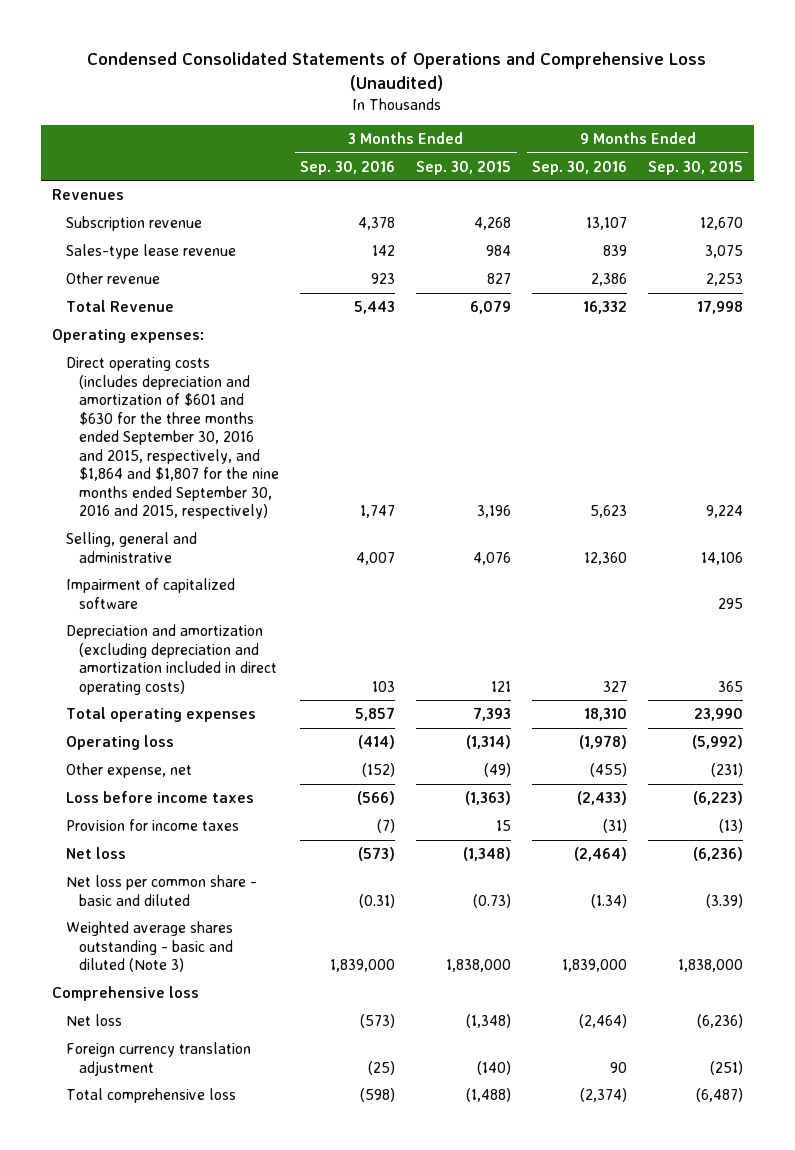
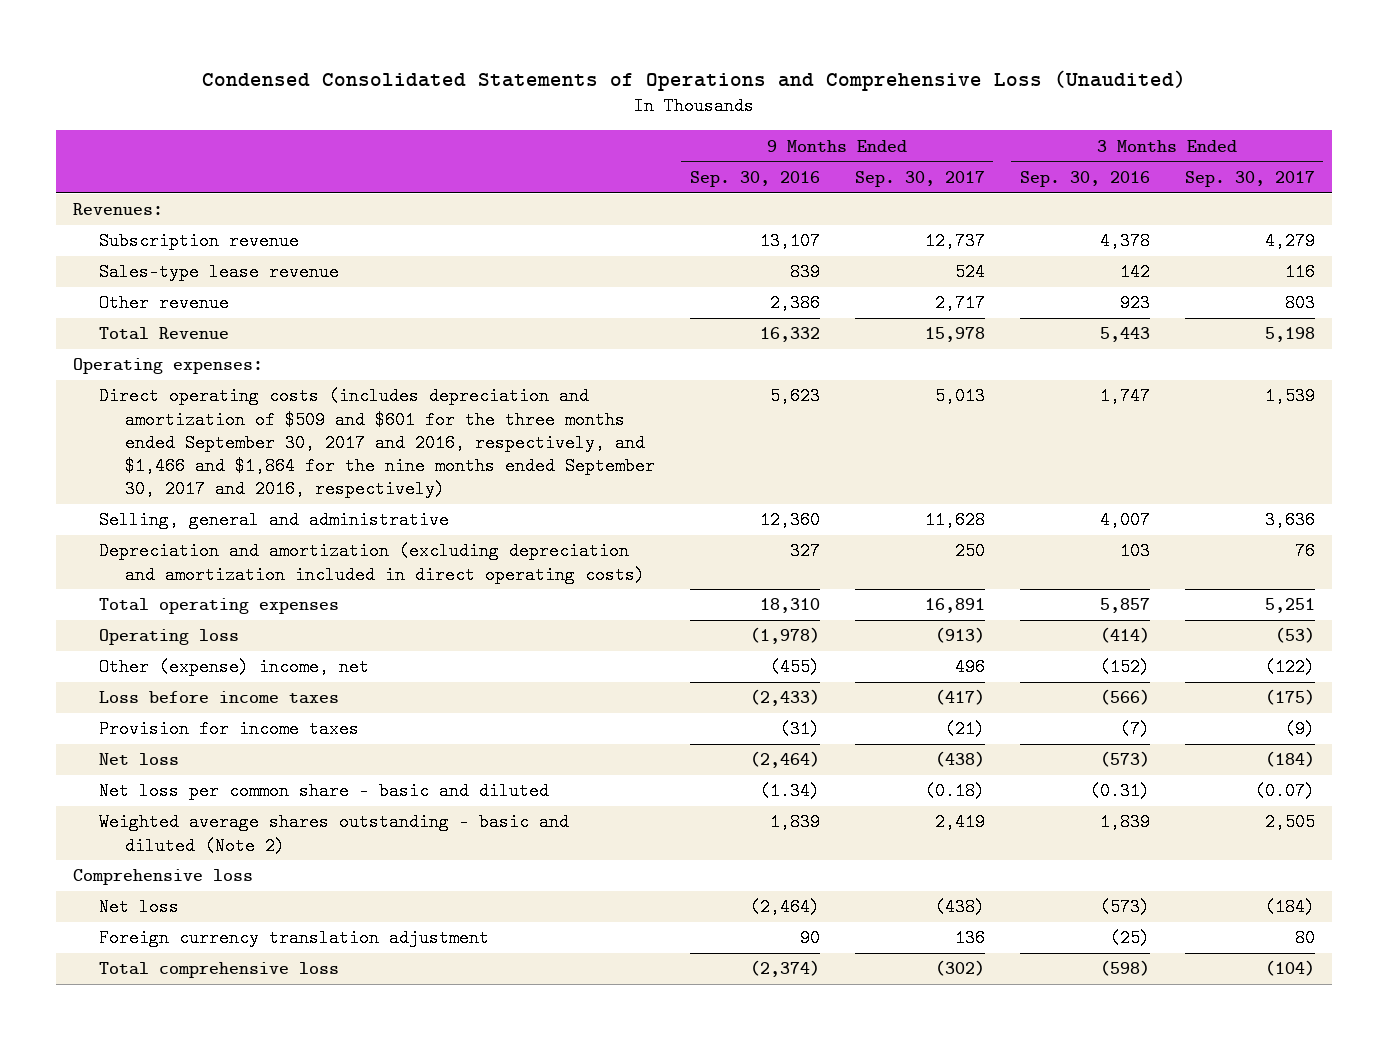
[416,160,512,175] Sep. 30, 2015 -> none
[648,160,744,175] Sep. 30, 2015 -> none
none -> [854,171,985,188] Sep. 30, 2017
none -> [1184,171,1315,188] Sep. 30, 2017
[51,188,124,200] Revenues -> [73,203,164,216] Revenues:
[65,356,280,520] Direct operating costs (includes depreciation and amortization of $601 and $630 for the three months ended September 30, 2016 and 2015, respectively, and $1,864 and $1,807 for the nine months ended September 30, 2016 and 2015, respectively) -> [99,387,655,498] Direct operating costs (includes depreciation and amortization of $509 and $601 for the three months ended September 30, 2017 and 2016, respectively, and $1,466 and $1,864 for the nine months ended September 30, 2017 and 2016, respectively)
[65,577,235,609] Impairment of capitalized software -> none
[65,762,192,778] Other expense, net -> [99,658,370,677] Other (expense) income, net
[65,920,234,973] Weighted average shares outstanding - basic and diluted (Note 3) -> [99,813,570,855] Weighted average shares outstanding - basic and diluted (Note 2)
[330,959,396,973] 1,839,000 -> [1099,813,1150,832] 1,839
[562,959,628,973] 1,839,000 -> [769,813,820,832] 1,839

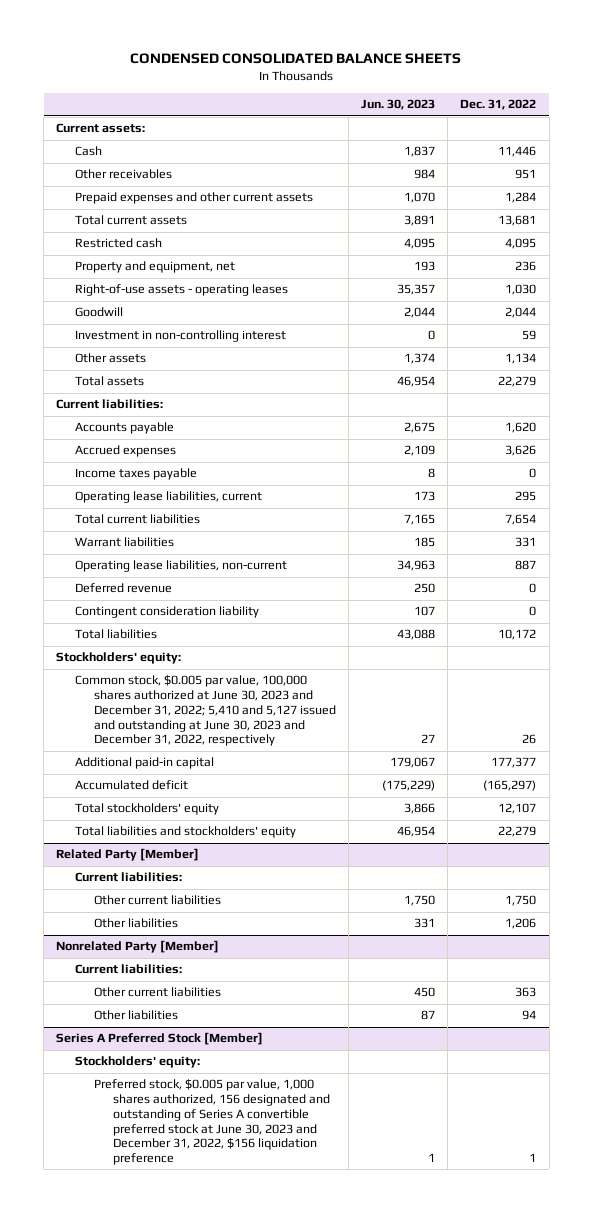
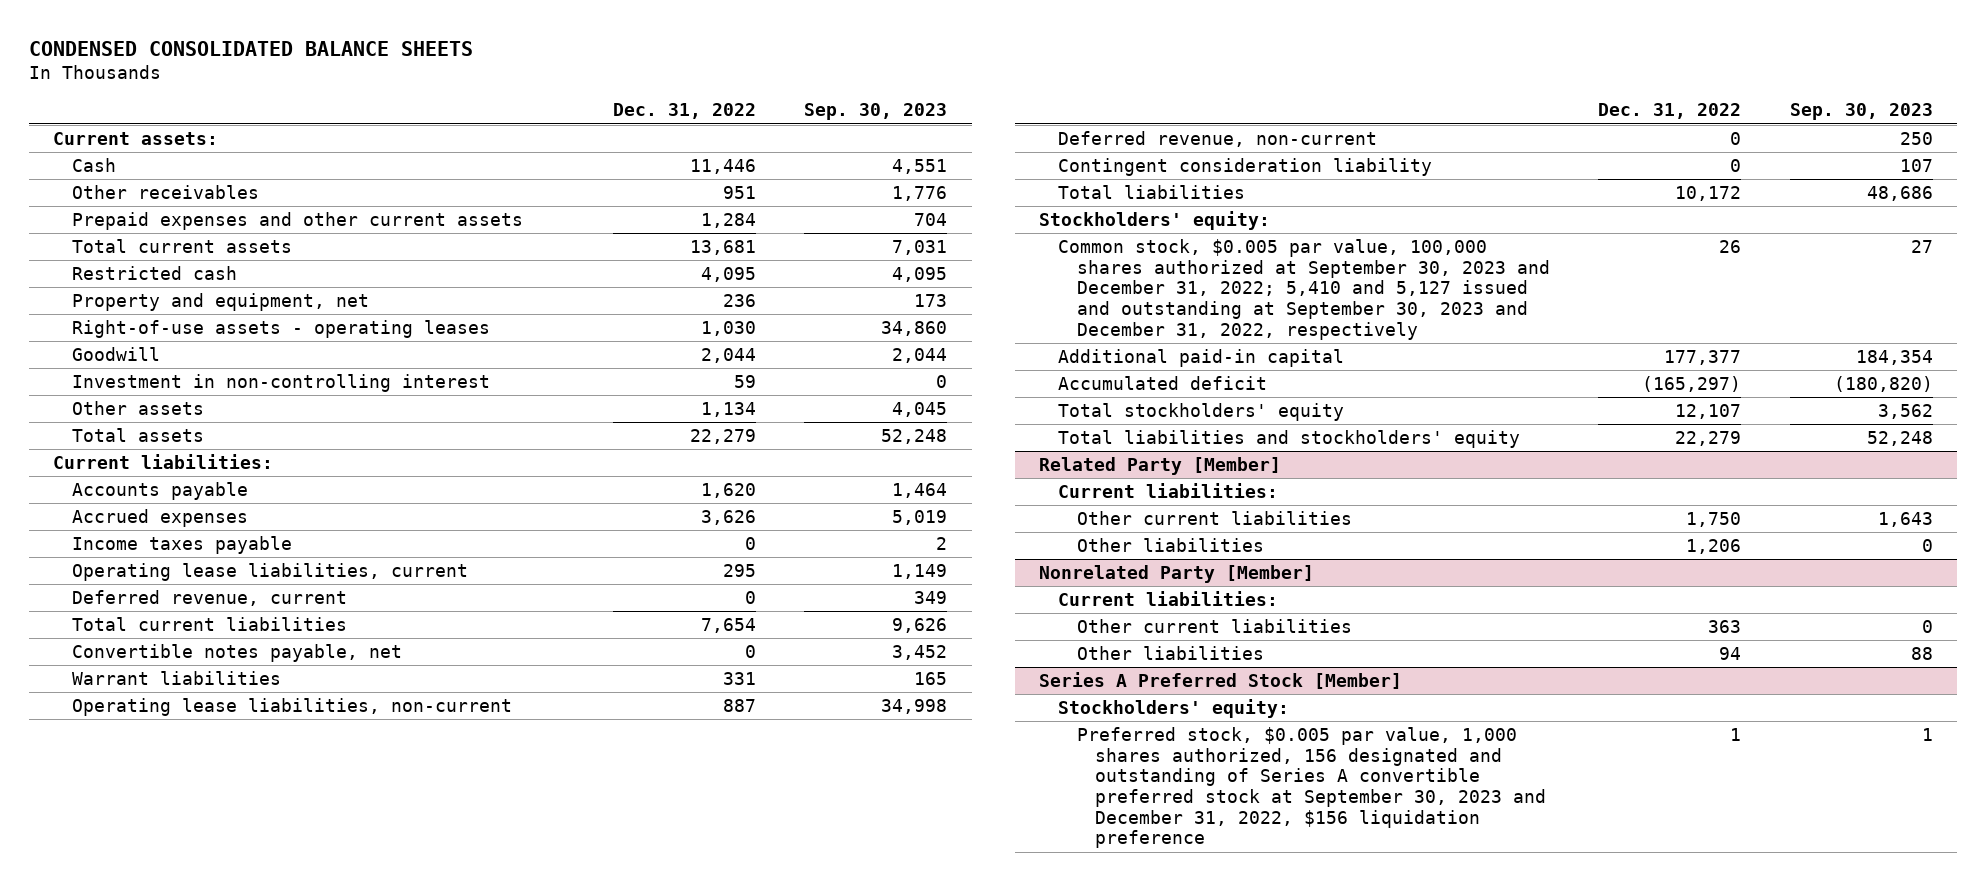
[361,99,436,111] Jun. 30, 2023 -> none
none -> [804,103,948,121] Sep. 30, 2023
none -> [72,590,348,607] Deferred revenue, current
none -> [72,644,403,663] Convertible notes payable, net
[75,583,173,594] Deferred revenue -> [1057,131,1377,148] Deferred revenue, non-current
[75,675,337,747] Common stock, $0.005 par value, 100,000 shares authorized at June 30, 2023 and December 31, 2022; 5,410 and 5,127 issued and outstanding at June 30, 2023 and December 31, 2022, respectively -> [1057,239,1550,340] Common stock, $0.005 par value, 100,000 shares authorized at September 30, 2023 and December 31, 2022; 5,410 and 5,127 issued and outstanding at September 30, 2023 and December 31, 2022, respectively
[94,1079,331,1166] Preferred stock, $0.005 par value, 1,000 shares authorized, 156 designated and outstanding of Series A convertible preferred stock at June 30, 2023 and December 31, 2022, $156 liquidation preference -> [1076,727,1547,849] Preferred stock, $0.005 par value, 1,000 shares authorized, 156 designated and outstanding of Series A convertible preferred stock at September 30, 2023 and December 31, 2022, $156 liquidation preference

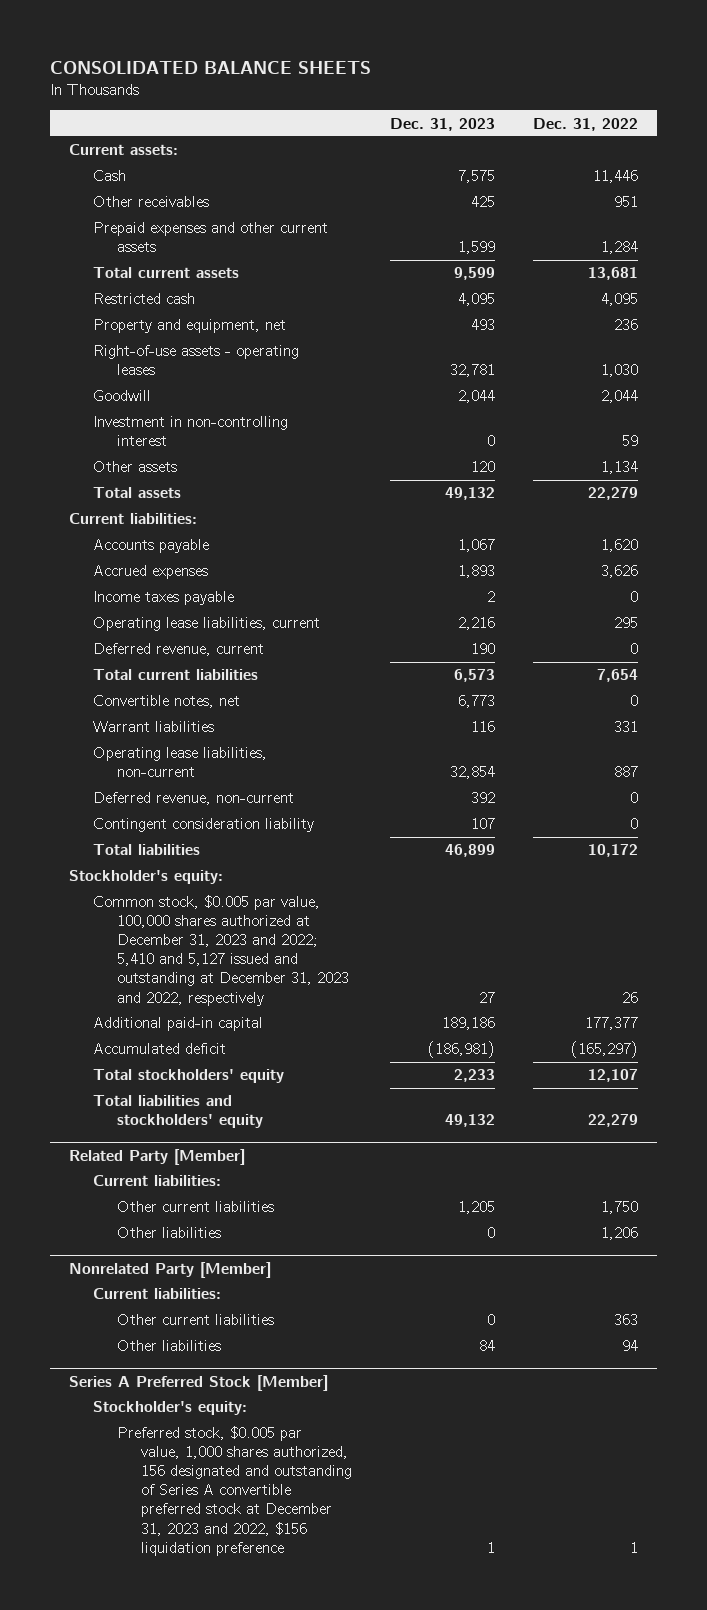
[29,40,474,56] CONDENSED CONSOLIDATED BALANCE SHEETS -> [49,60,371,74] CONSOLIDATED BALANCE SHEETS
[804,103,948,121] Sep. 30, 2023 -> none
none -> [390,117,496,131] Dec. 31, 2023
[72,644,403,663] Convertible notes payable, net -> [92,695,240,709] Convertible notes, net
[1038,211,1270,231] Stockholders' equity: -> [68,870,223,885] Stockholder's equity:
[1057,239,1550,340] Common stock, $0.005 par value, 100,000 shares authorized at September 30, 2023 and December 31, 2022; 5,410 and 5,127 issued and outstanding at September 30, 2023 and December 31, 2022, respectively -> [92,895,350,1006] Common stock, $0.005 par value, 100,000 shares authorized at December 31, 2023 and 2022; 5,410 and 5,127 issued and outstanding at December 31, 2023 and 2022, respectively
[1057,699,1289,719] Stockholders' equity: -> [92,1401,247,1416] Stockholder's equity:
[1076,727,1547,849] Preferred stock, $0.005 par value, 1,000 shares authorized, 156 designated and outstanding of Series A convertible preferred stock at September 30, 2023 and December 31, 2022, $156 liquidation preference -> [117,1426,353,1556] Preferred stock, $0.005 par value, 1,000 shares authorized, 156 designated and outstanding of Series A convertible preferred stock at December 31, 2023 and 2022, $156 liquidation preference

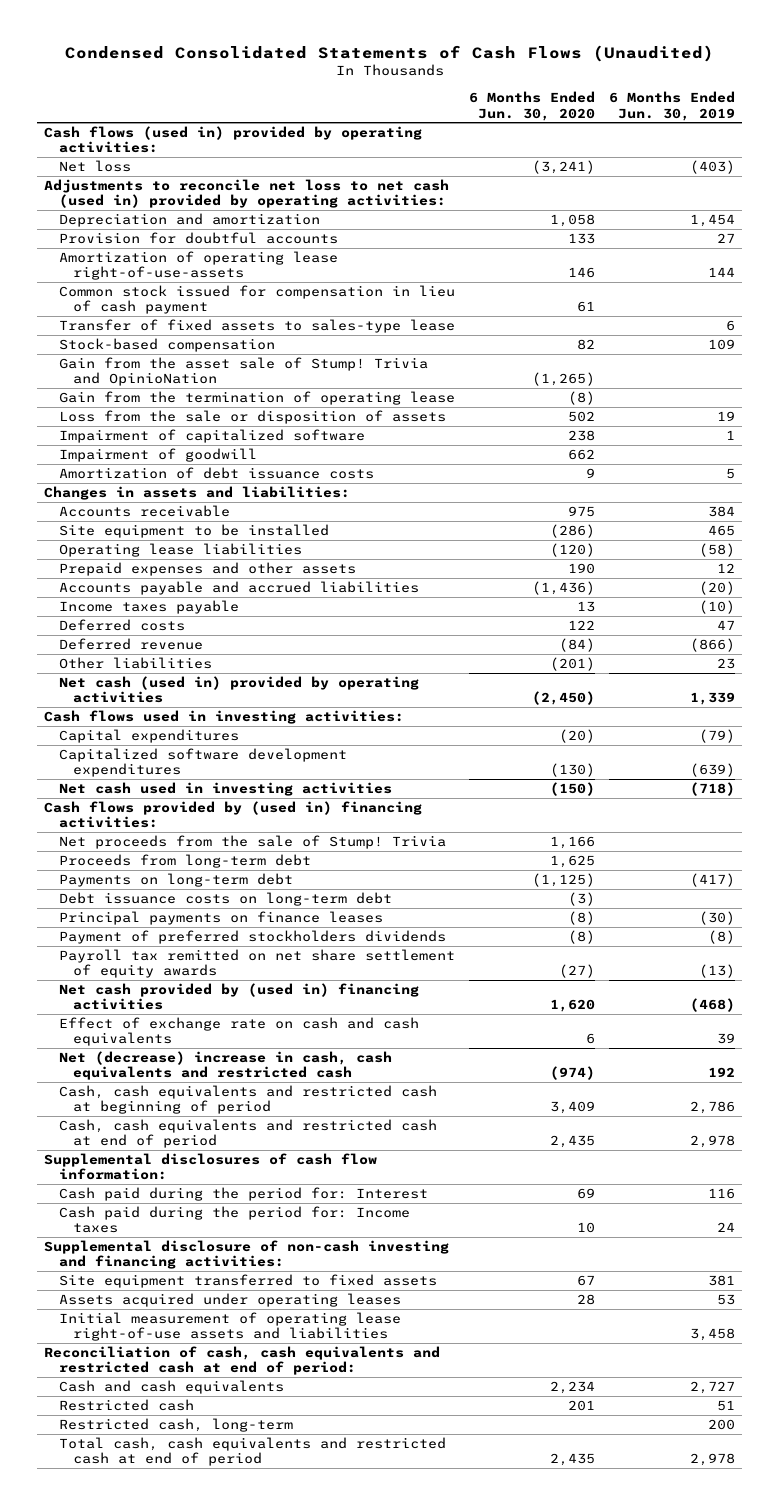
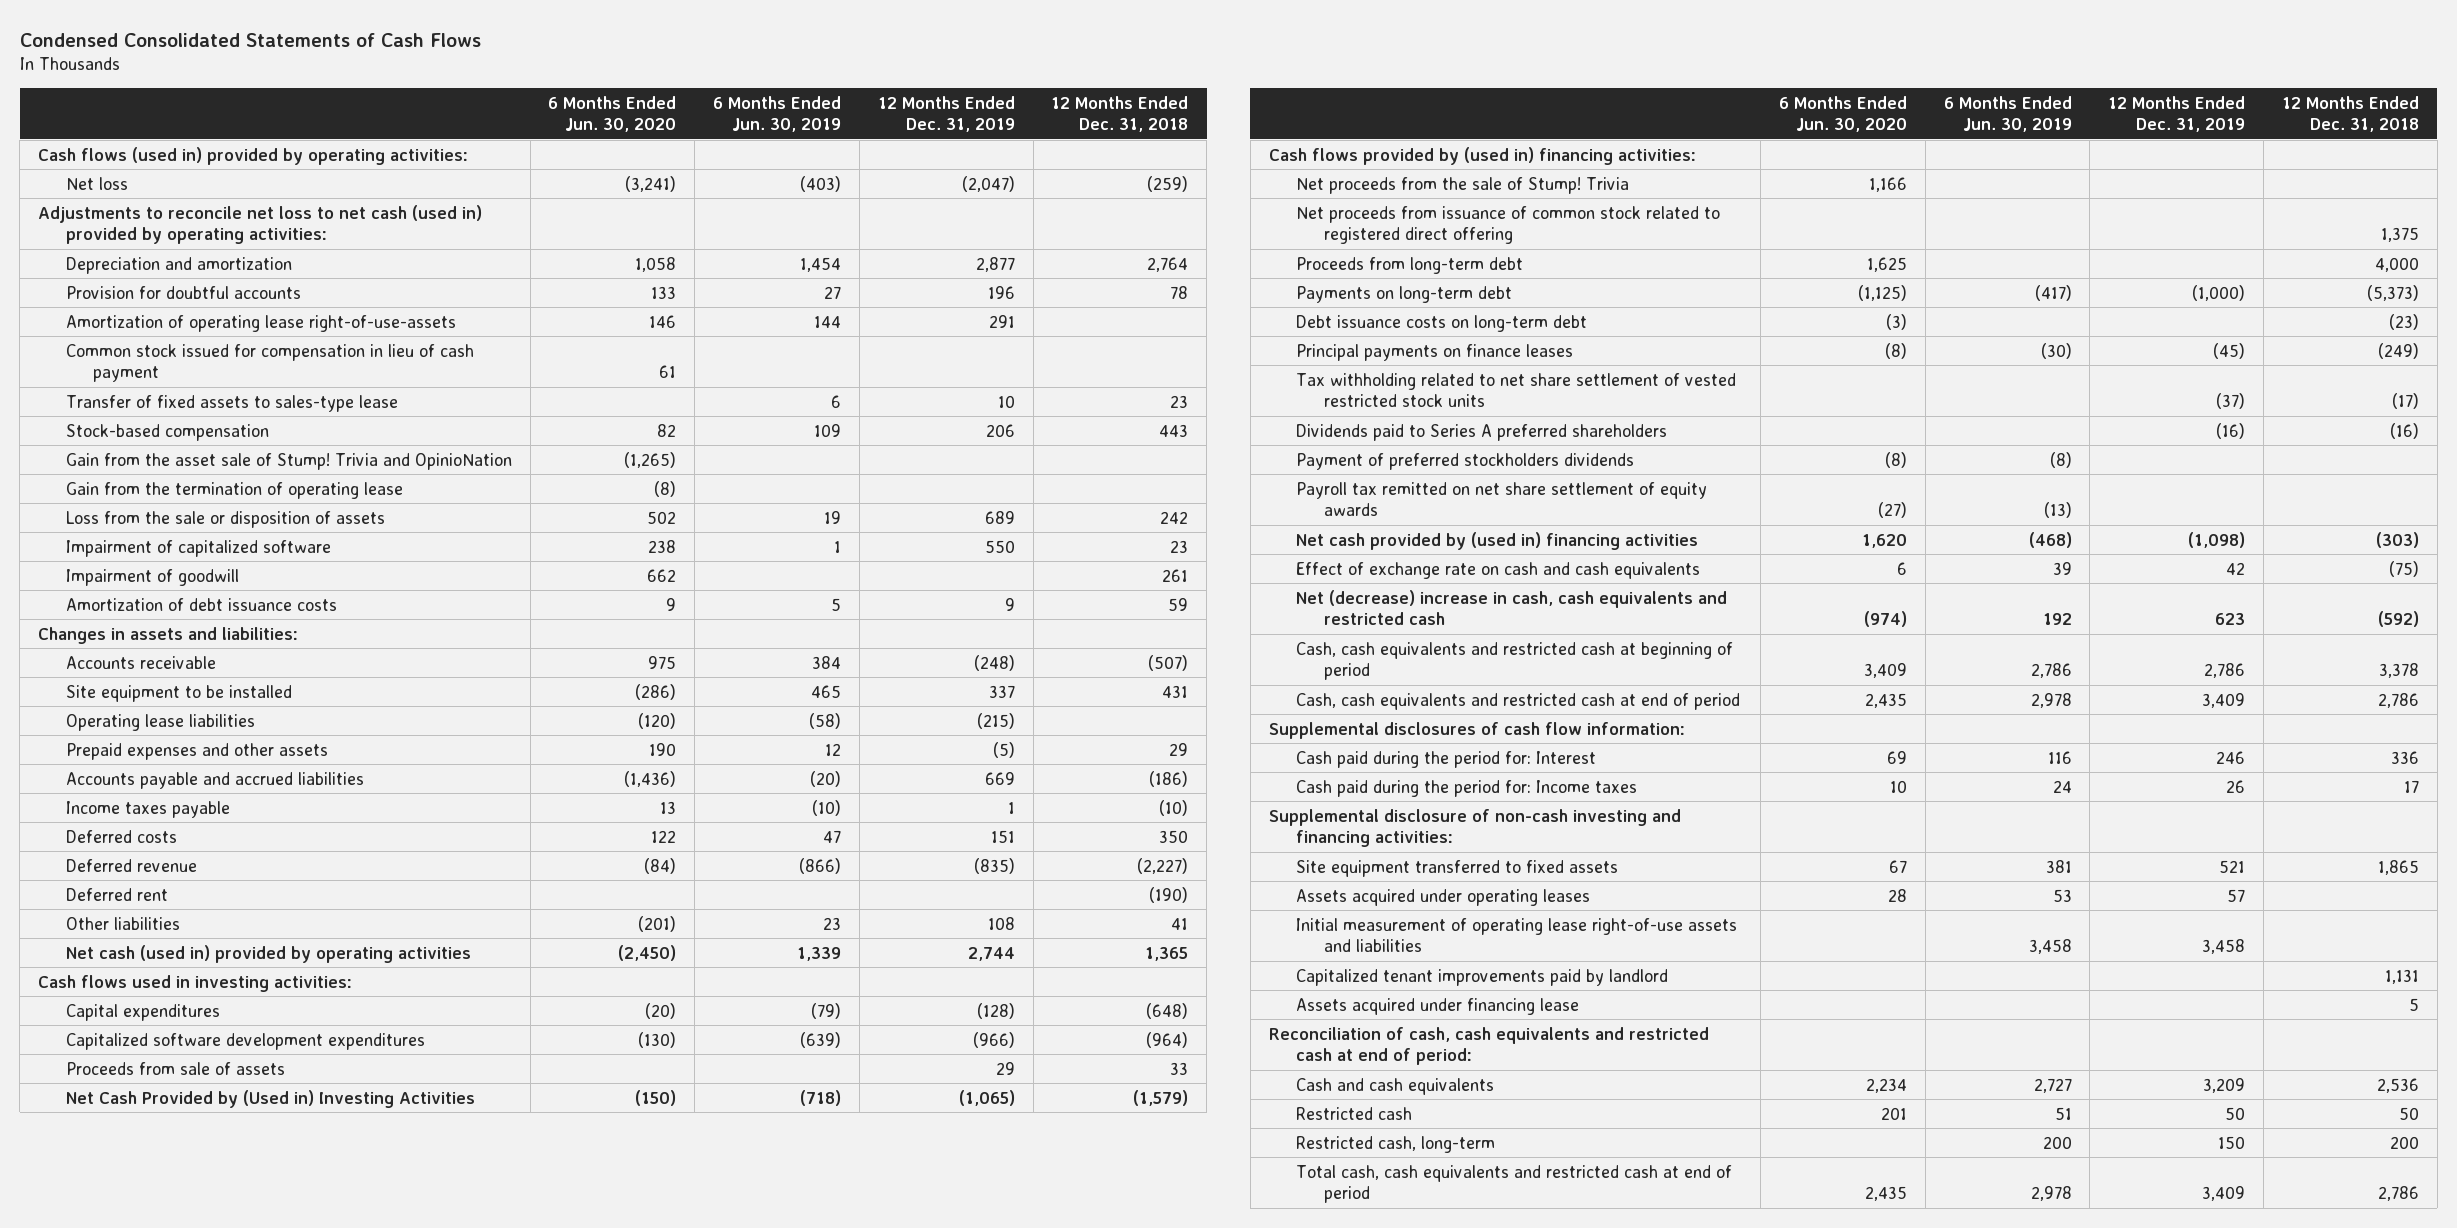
[64,44,714,62] Condensed Consolidated Statements of Cash Flows (Unaudited) -> [19,32,481,47] Condensed Consolidated Statements of Cash Flows
none -> [877,95,1015,133] 12 Months Ended Dec. 31, 2019
none -> [1051,95,1189,133] 12 Months Ended Dec. 31, 2018
none -> [65,887,168,901] Deferred rent
none -> [65,1061,285,1075] Proceeds from sale of assets
[58,782,392,797] Net cash used in investing activities -> [65,1089,475,1108] Net Cash Provided by (Used in) Investing Activities
none -> [1296,205,1721,245] Net proceeds from issuance of common stock related to registered direct offering
none -> [1296,372,1737,408] Tax withholding related to net share settlement of vested restricted stock units
none -> [1296,423,1668,441] Dividends paid to Series A preferred shareholders
none -> [1296,968,1669,986] Capitalized tenant improvements paid by landlord
none -> [1296,997,1580,1015] Assets acquired under financing lease

